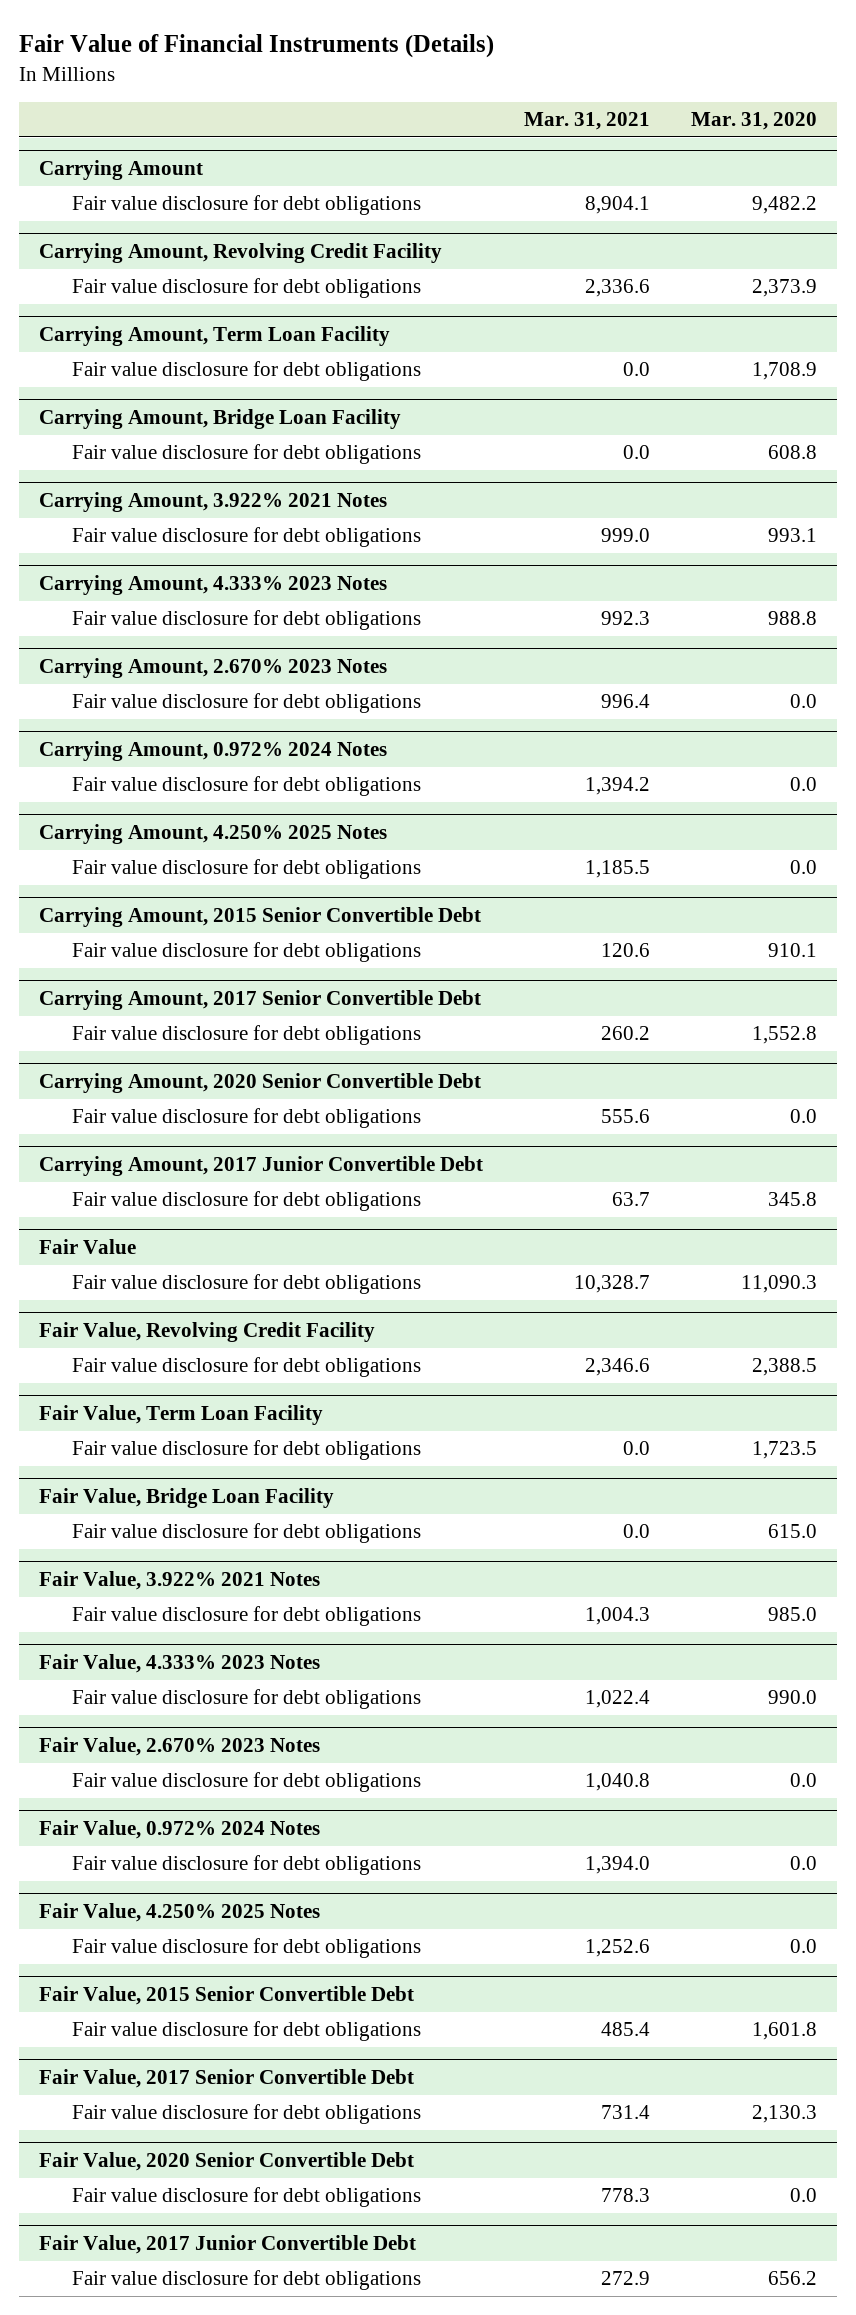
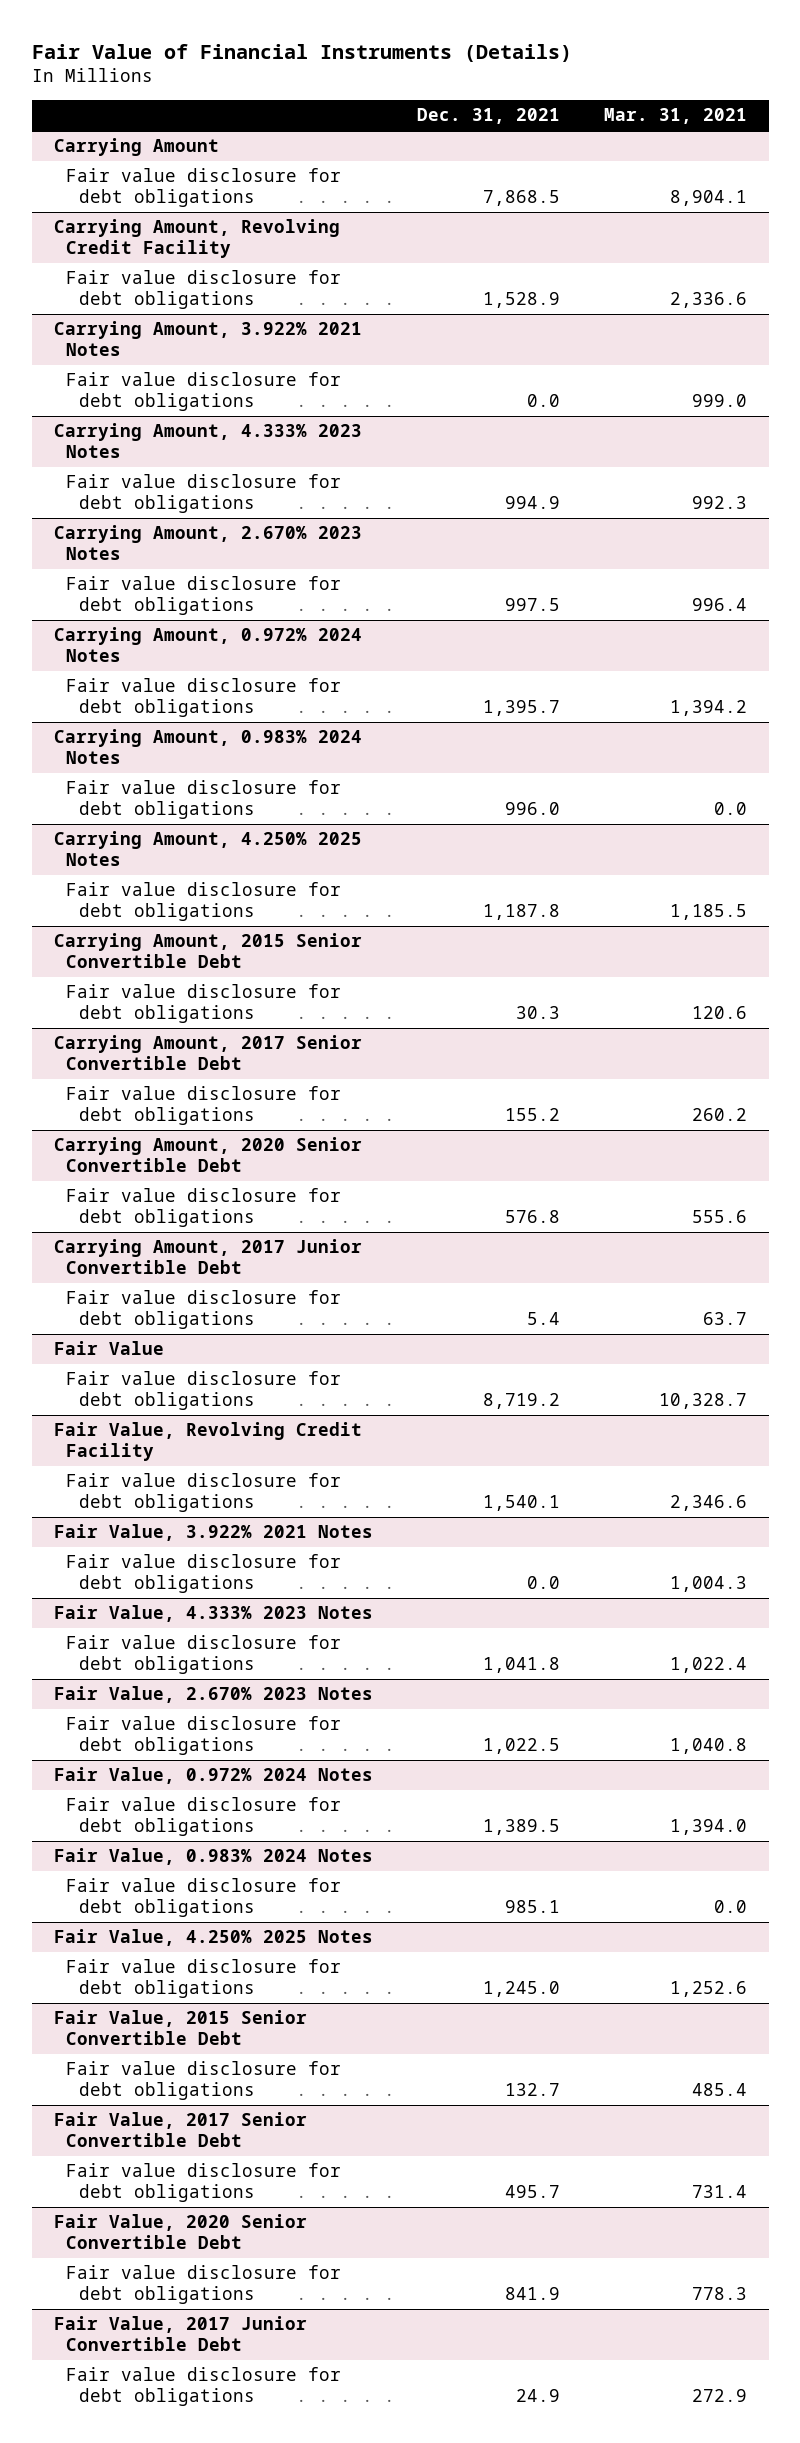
[690,112,817,131] Mar. 31, 2020 -> none
none -> [416,108,560,125] Dec. 31, 2021
[39,326,391,347] Carrying Amount, Term Loan Facility -> none
[72,361,422,382] Fair value disclosure for debt obligations -> none
[39,409,402,430] Carrying Amount, Bridge Loan Facility -> none
[72,444,422,465] Fair value disclosure for debt obligations -> none
none -> [53,729,362,765] Carrying Amount, 0.983% 2024 Notes
none -> [66,780,342,820] Fair value disclosure for debt obligations
[39,1405,324,1426] Fair Value, Term Loan Facility -> none
[72,1440,422,1461] Fair value disclosure for debt obligations -> none
[39,1488,335,1509] Fair Value, Bridge Loan Facility -> none
[72,1523,422,1544] Fair value disclosure for debt obligations -> none
none -> [53,1848,373,1866] Fair Value, 0.983% 2024 Notes
none -> [66,1878,342,1918] Fair value disclosure for debt obligations

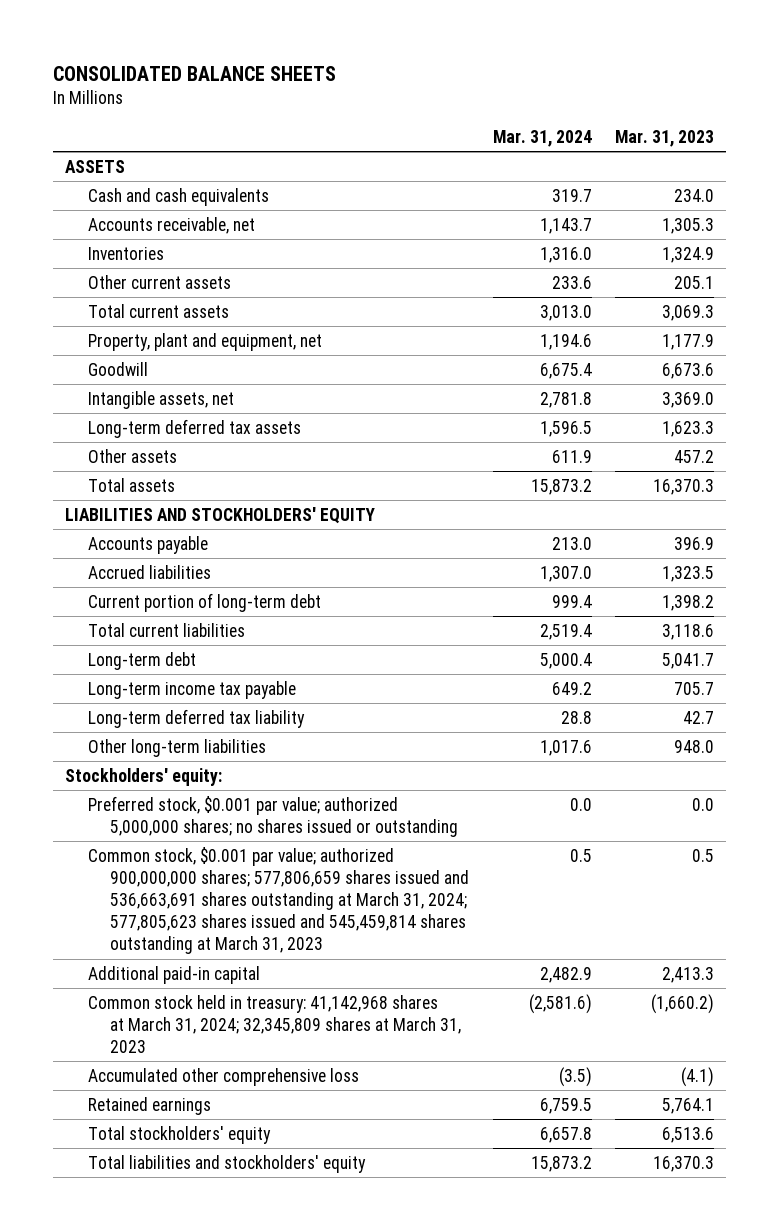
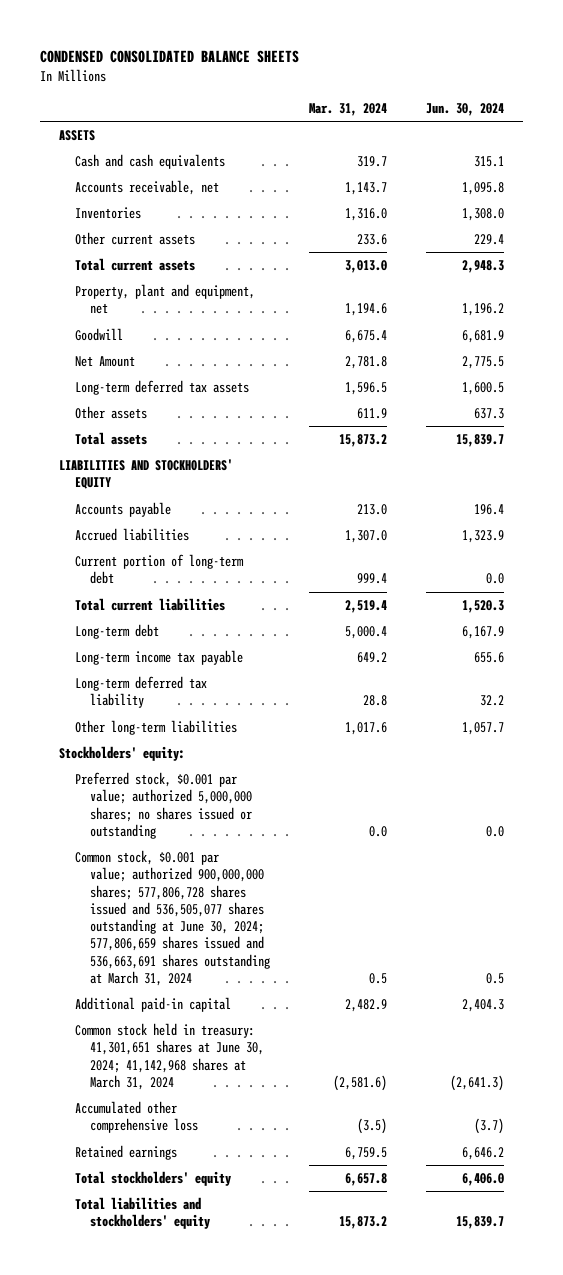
[53,65,337,81] CONSOLIDATED BALANCE SHEETS -> [39,49,299,63] CONDENSED CONSOLIDATED BALANCE SHEETS
[614,129,714,147] Mar. 31, 2023 -> none
none -> [425,103,504,117] Jun. 30, 2024
[87,390,234,409] Intangible assets, net -> [74,356,135,368] Net Amount
[87,846,470,955] Common stock, $0.001 par value; authorized 900,000,000 shares; 577,806,659 shares issued and 536,663,691 shares outstanding at March 31, 2024; 577,805,623 shares issued and 545,459,814 shares outstanding at March 31, 2023 -> [74,850,271,986] Common stock, $0.001 par value; authorized 900,000,000 shares; 577,806,728 shares issued and 536,505,077 shares outstanding at June 30, 2024; 577,806,659 shares issued and 536,663,691 shares outstanding at March 31, 2024
[87,994,462,1053] Common stock held in treasury: 41,142,968 shares at March 31, 2024; 32,345,809 shares at March 31, 2023 -> [74,1023,265,1090] Common stock held in treasury: 41,301,651 shares at June 30, 2024; 41,142,968 shares at March 31, 2024

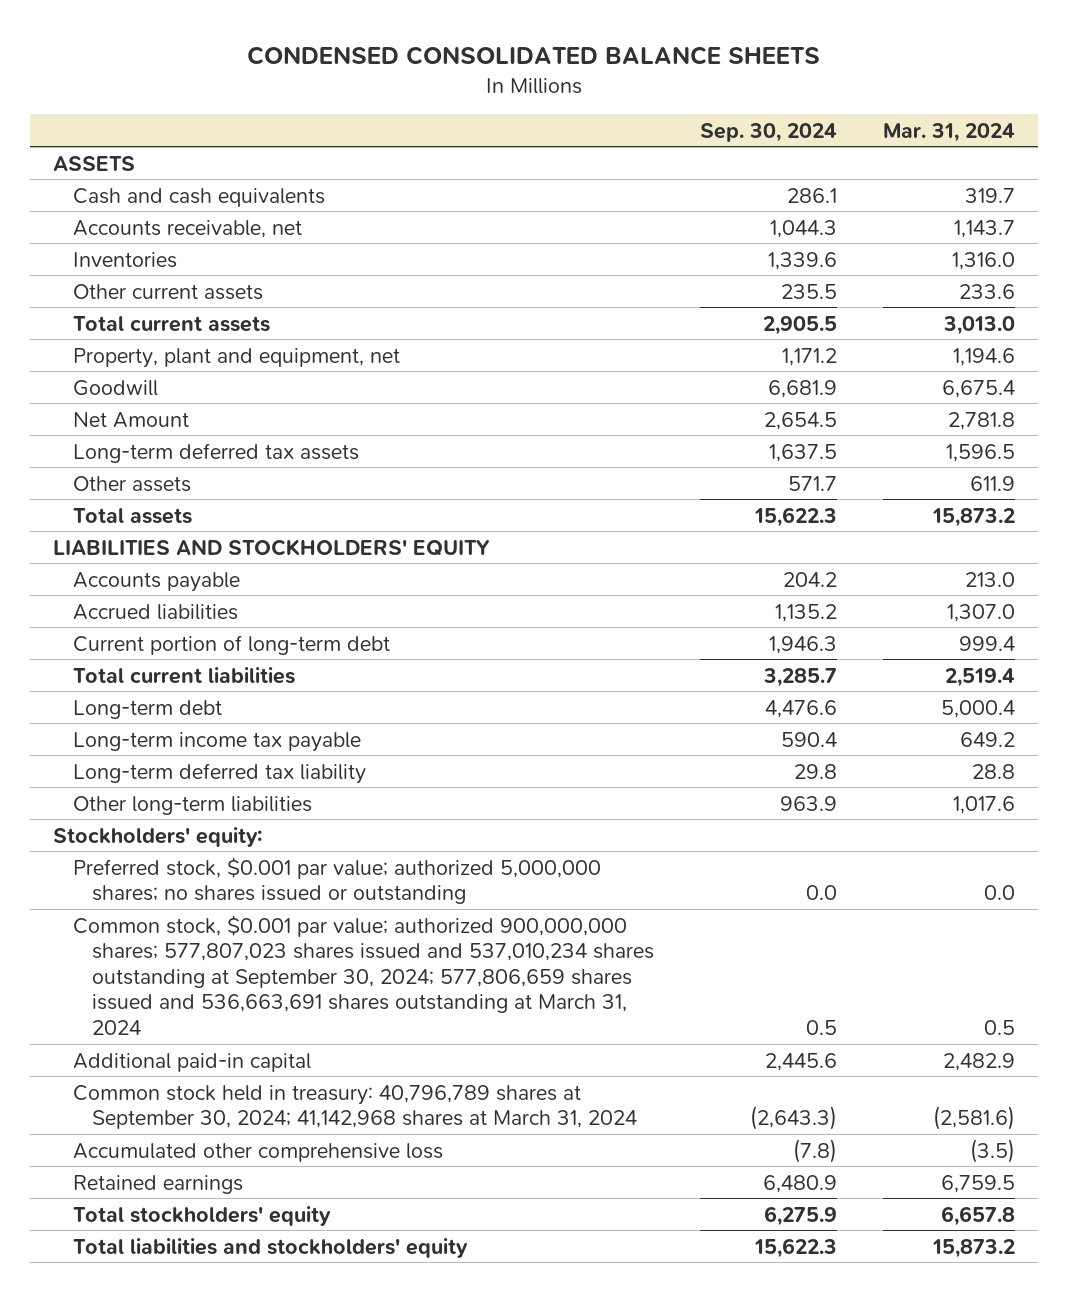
[425,103,504,117] Jun. 30, 2024 -> none
none -> [700,122,838,142] Sep. 30, 2024
[74,850,271,986] Common stock, $0.001 par value; authorized 900,000,000 shares; 577,806,728 shares issued and 536,505,077 shares outstanding at June 30, 2024; 577,806,659 shares issued and 536,663,691 shares outstanding at March 31, 2024 -> [72,914,655,1035] Common stock, $0.001 par value; authorized 900,000,000 shares; 577,807,023 shares issued and 537,010,234 shares outstanding at September 30, 2024; 577,806,659 shares issued and 536,663,691 shares outstanding at March 31, 2024
[74,1023,265,1090] Common stock held in treasury: 41,301,651 shares at June 30, 2024; 41,142,968 shares at March 31, 2024 -> [72,1084,638,1130] Common stock held in treasury: 40,796,789 shares at September 30, 2024; 41,142,968 shares at March 31, 2024

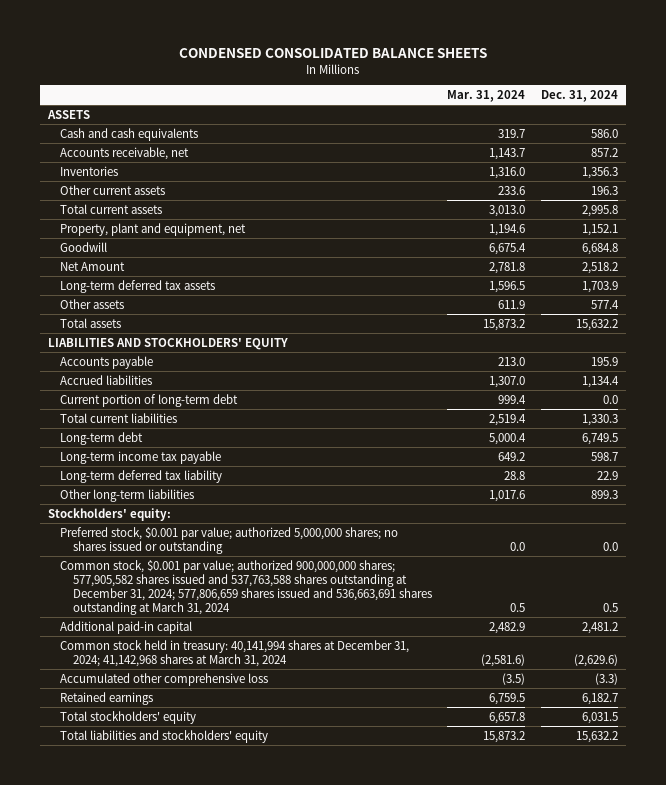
[700,122,838,142] Sep. 30, 2024 -> none
none -> [540,90,618,103] Dec. 31, 2024
[72,914,655,1035] Common stock, $0.001 par value; authorized 900,000,000 shares; 577,807,023 shares issued and 537,010,234 shares outstanding at September 30, 2024; 577,806,659 shares issued and 536,663,691 shares outstanding at March 31, 2024 -> [60,559,432,615] Common stock, $0.001 par value; authorized 900,000,000 shares; 577,905,582 shares issued and 537,763,588 shares outstanding at December 31, 2024; 577,806,659 shares issued and 536,663,691 shares outstanding at March 31, 2024
[72,1084,638,1130] Common stock held in treasury: 40,796,789 shares at September 30, 2024; 41,142,968 shares at March 31, 2024 -> [60,639,410,667] Common stock held in treasury: 40,141,994 shares at December 31, 2024; 41,142,968 shares at March 31, 2024

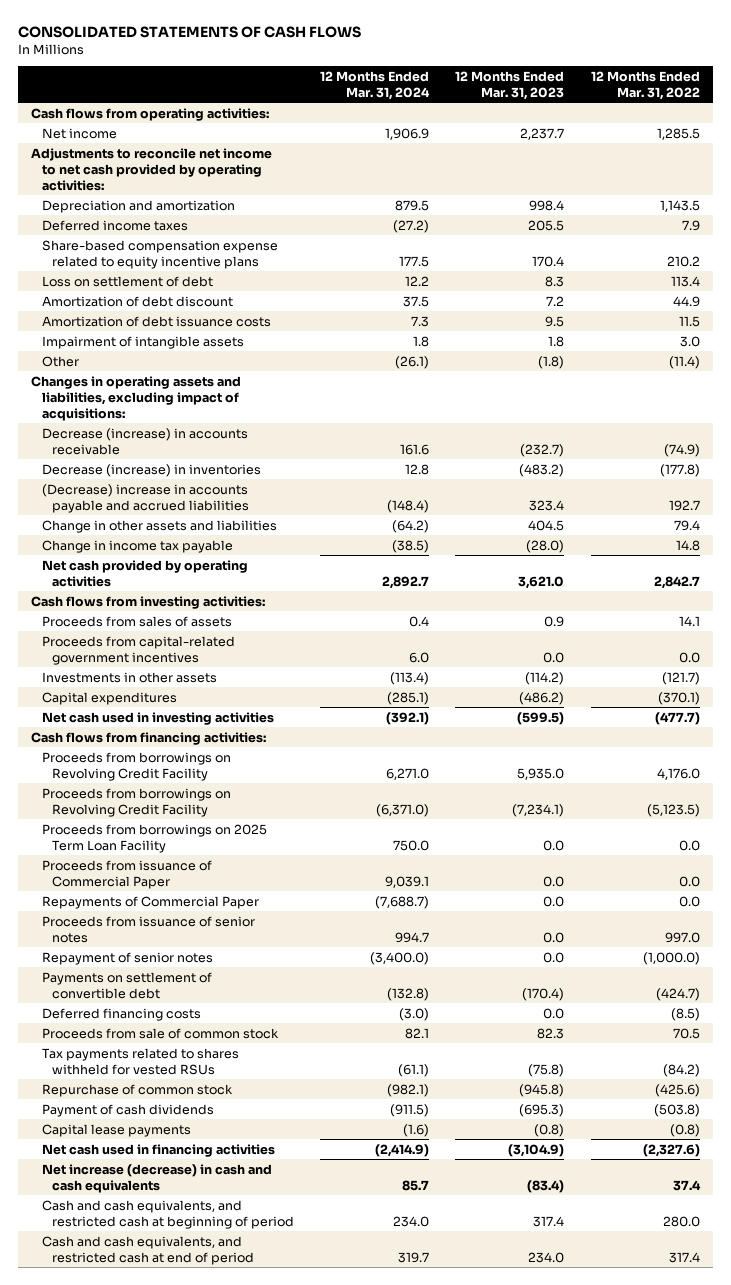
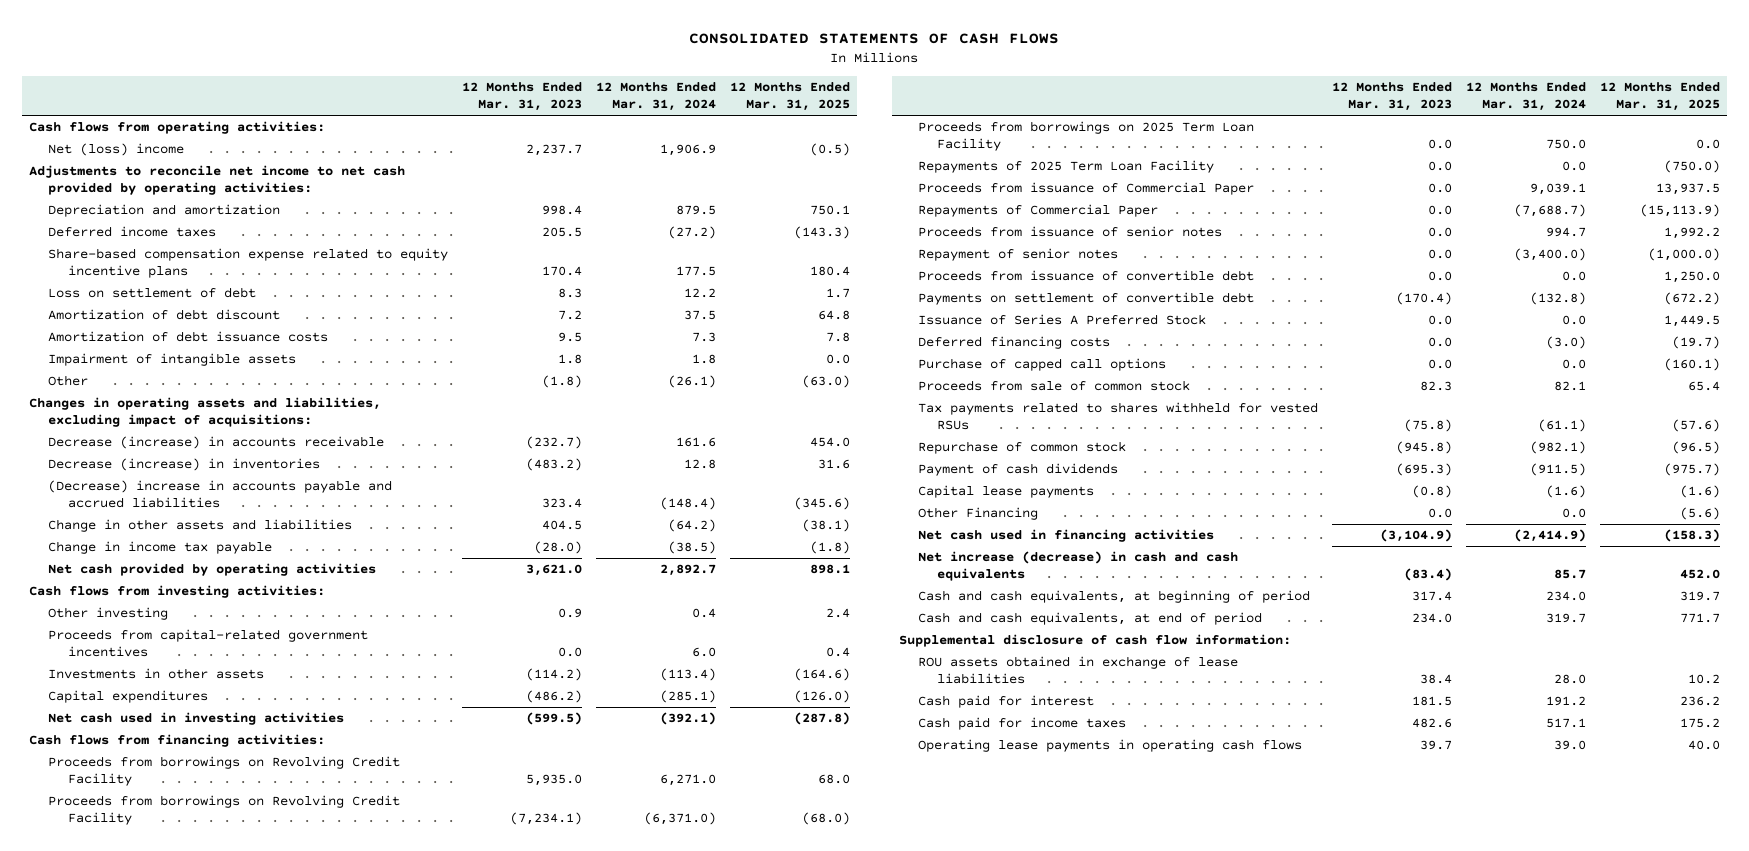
[590,70,700,100] 12 Months Ended Mar. 31, 2022 -> none
none -> [730,82,851,112] 12 Months Ended Mar. 31, 2025
[41,127,117,139] Net income -> [48,143,185,157] Net (loss) income
[41,615,232,627] Proceeds from sales of assets -> none
none -> [48,607,169,621] Other investing
none -> [917,160,1214,174] Repayments of 2025 Term Loan Facility
none -> [917,270,1254,282] Proceeds from issuance of convertible debt
none -> [917,314,1206,326] Issuance of Series A Preferred Stock
none -> [917,358,1166,372] Purchase of capped call options
none -> [917,507,1038,521] Other Financing
[41,1199,294,1229] Cash and cash equivalents, and restricted cash at beginning of period -> [917,590,1310,604] Cash and cash equivalents, at beginning of period
[41,1235,254,1265] Cash and cash equivalents, and restricted cash at end of period -> [917,612,1262,626] Cash and cash equivalents, at end of period
none -> [898,634,1291,648] Supplemental disclosure of cash flow information:
none -> [917,656,1238,685] ROU assets obtained in exchange of lease liabilities
none -> [917,695,1094,709] Cash paid for interest
none -> [917,717,1126,731] Cash paid for income taxes
none -> [917,739,1302,753] Operating lease payments in operating cash flows

